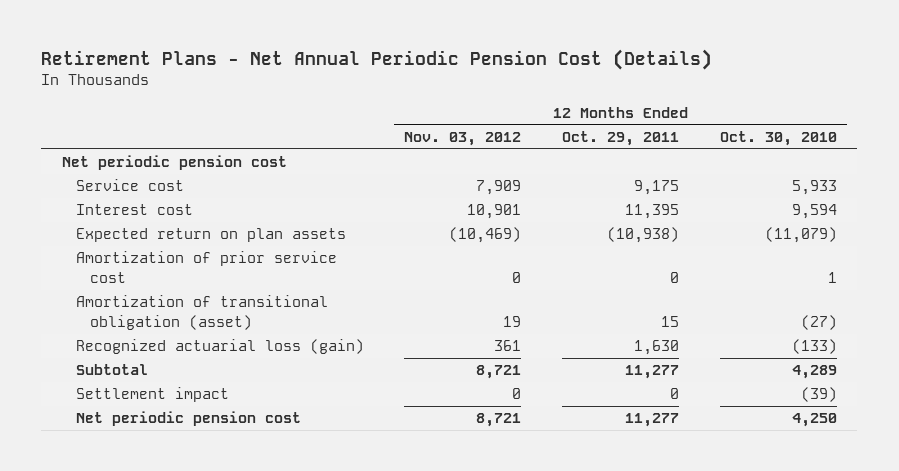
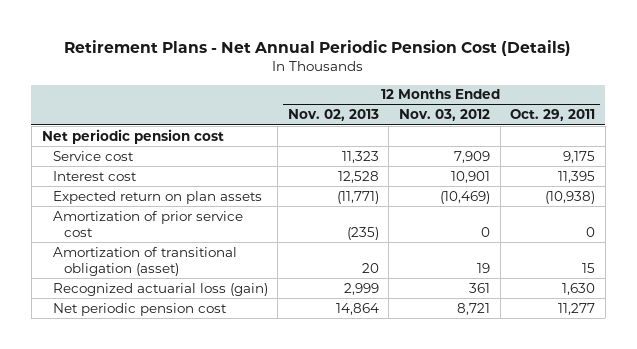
[719,130,837,146] Oct. 30, 2010 -> none
none -> [287,109,379,122] Nov. 02, 2013
[75,364,148,376] Subtotal -> none
[75,387,229,403] Settlement impact -> none

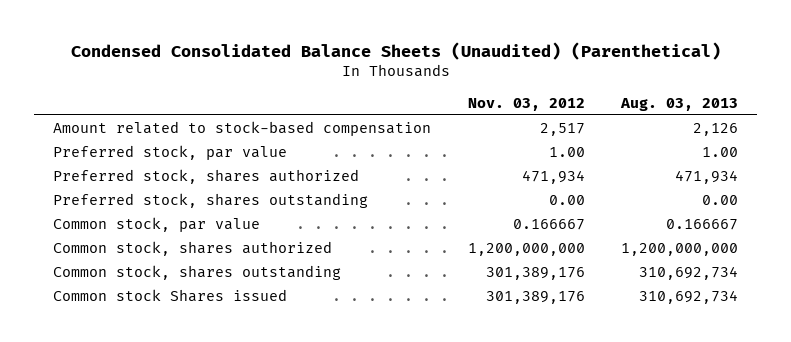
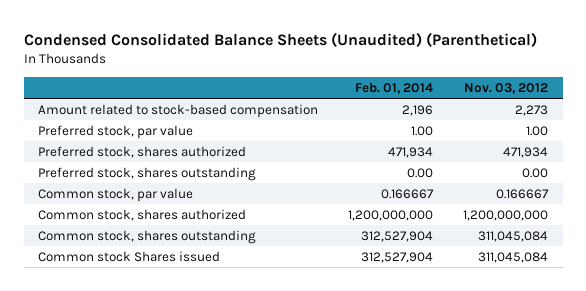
[620,97,739,111] Aug. 03, 2013 -> none
none -> [355,82,434,95] Feb. 01, 2014
[539,123,585,137] 2,517 -> [515,105,549,117] 2,273
[485,267,585,281] 301,389,176 -> [478,231,549,243] 311,045,084
[485,291,585,305] 301,389,176 -> [478,252,549,264] 311,045,084

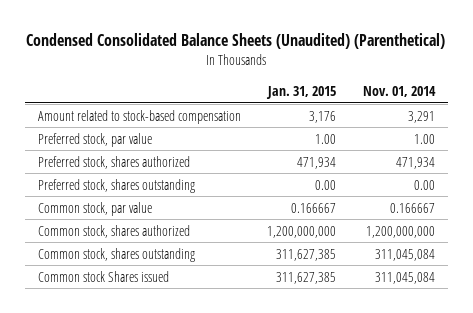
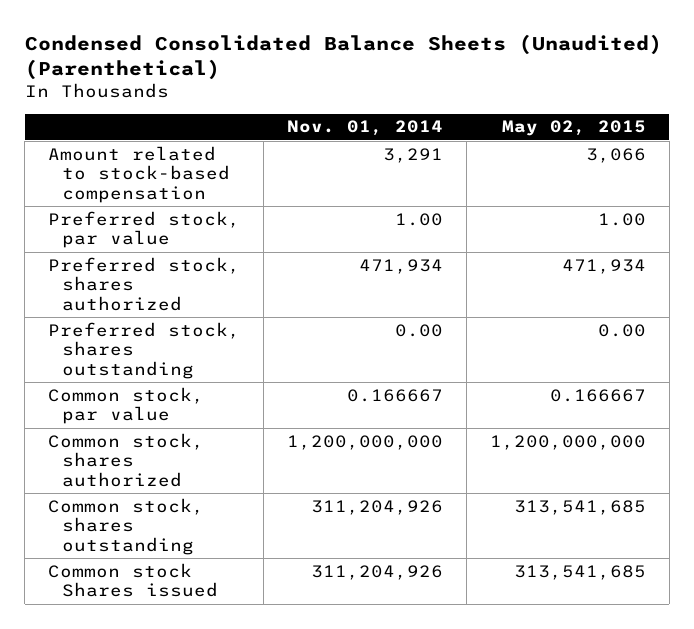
[266,86,337,100] Jan. 31, 2015 -> none
none -> [501,120,646,137] May 02, 2015
[375,248,436,261] 311,045,084 -> [311,499,444,515] 311,204,926
[375,271,436,284] 311,045,084 -> [311,564,444,580] 311,204,926

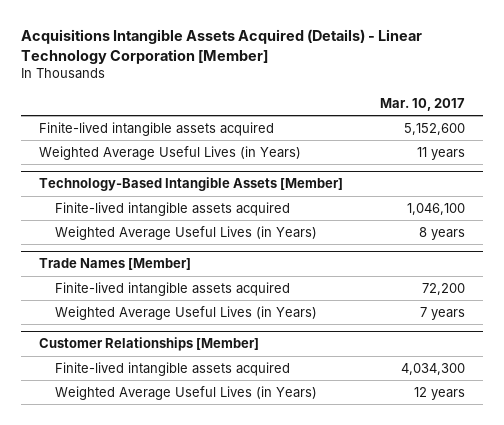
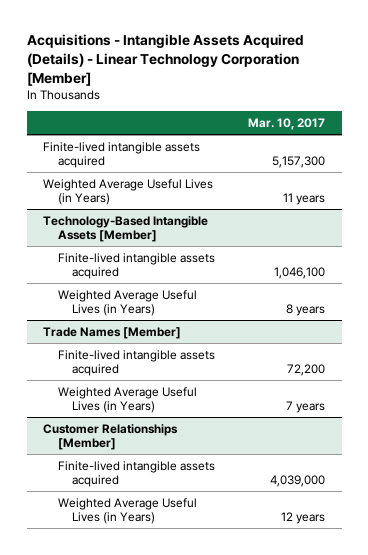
[21,28,423,64] Acquisitions Intangible Assets Acquired (Details) - Linear Technology Corporation [Member] -> [26,34,304,86] Acquisitions - Intangible Assets Acquired (Details) - Linear Technology Corporation [Member]
[404,122,466,135] 5,152,600 -> [272,156,326,169] 5,157,300
[401,362,466,375] 4,034,300 -> [270,475,326,488] 4,039,000

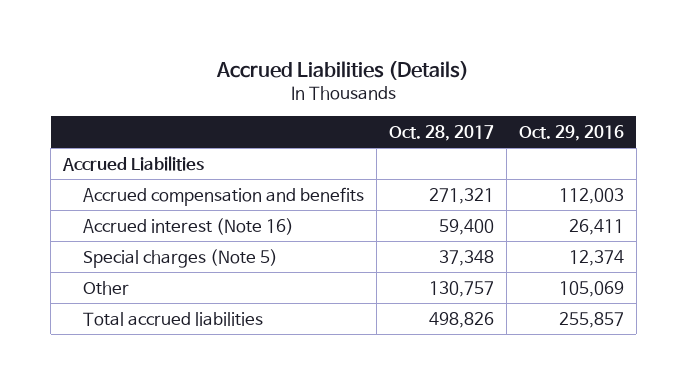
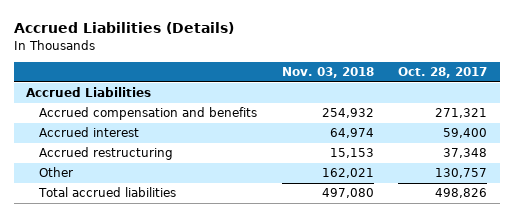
[518,124,624,141] Oct. 29, 2016 -> none
none -> [281,67,374,79] Nov. 03, 2018
[83,217,295,235] Accrued interest (Note 16) -> [39,127,140,138] Accrued interest
[83,248,279,268] Special charges (Note 5) -> [39,147,174,161] Accrued restructuring

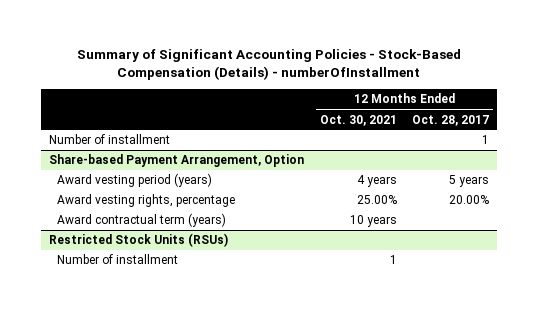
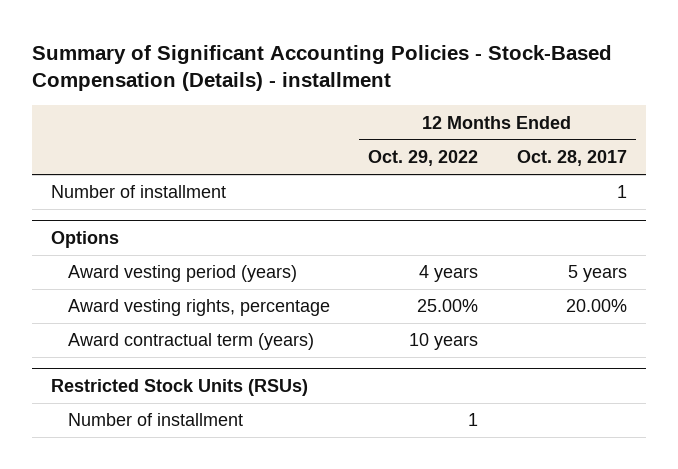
[77,48,462,81] Summary of Significant Accounting Policies - Stock-Based Compensation (Details) - numberOfInstallment -> [31,44,612,92] Summary of Significant Accounting Policies - Stock-Based Compensation (Details) - installment
[319,114,397,126] Oct. 30, 2021 -> none
none -> [368,150,479,167] Oct. 29, 2022
[48,154,304,168] Share-based Payment Arrangement, Option -> [50,230,119,248] Options

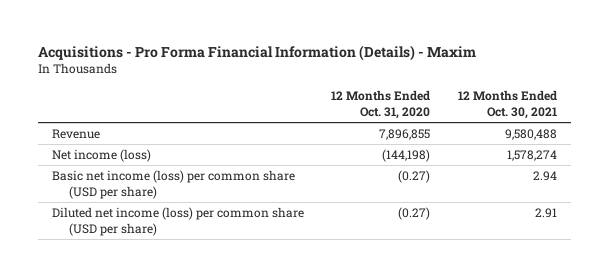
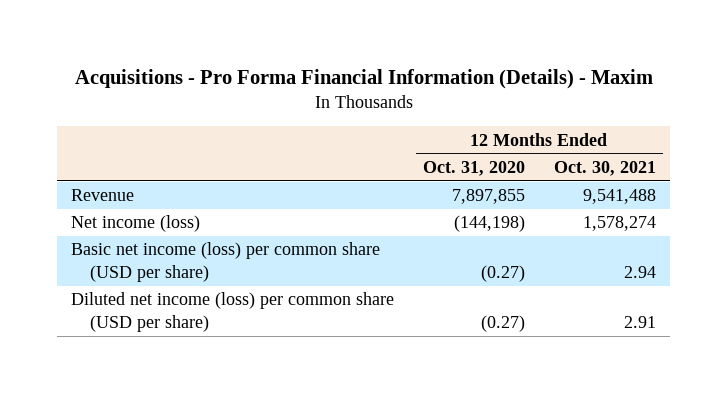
[379,128,431,140] 7,896,855 -> [452,189,526,205] 7,897,855
[504,128,557,140] 9,580,488 -> [582,189,656,205] 9,541,488

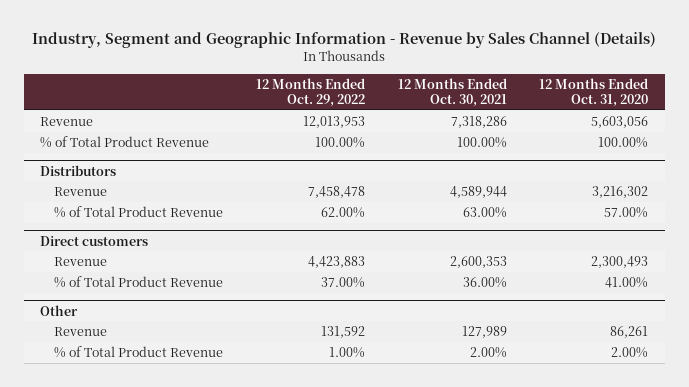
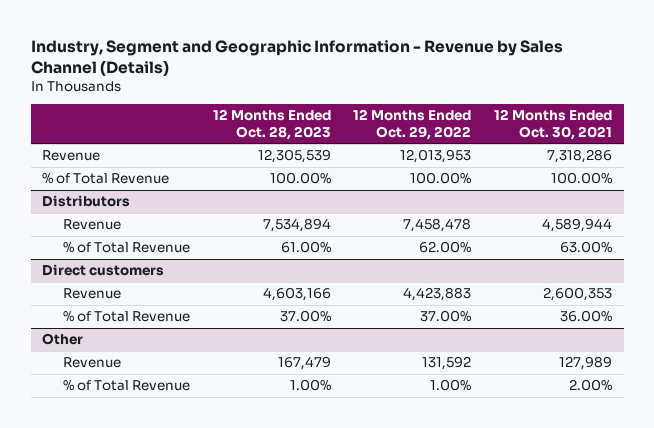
[539,77,649,107] 12 Months Ended Oct. 31, 2020 -> none
none -> [212,109,331,140] 12 Months Ended Oct. 28, 2023
[40,136,210,149] % of Total Product Revenue -> [42,173,170,185] % of Total Revenue
[54,206,224,219] % of Total Product Revenue -> [62,242,190,254] % of Total Revenue
[54,276,224,289] % of Total Product Revenue -> [62,311,190,323] % of Total Revenue
[54,346,224,359] % of Total Product Revenue -> [62,380,190,392] % of Total Revenue

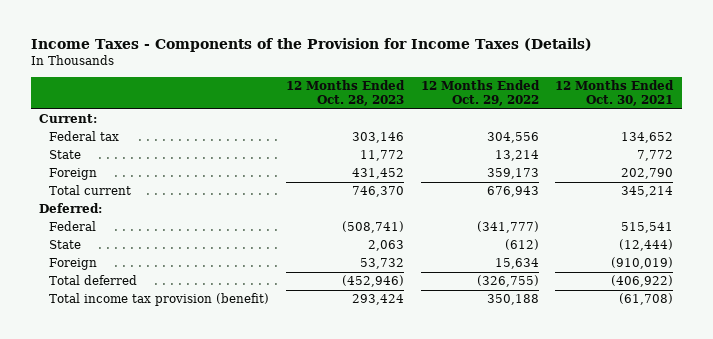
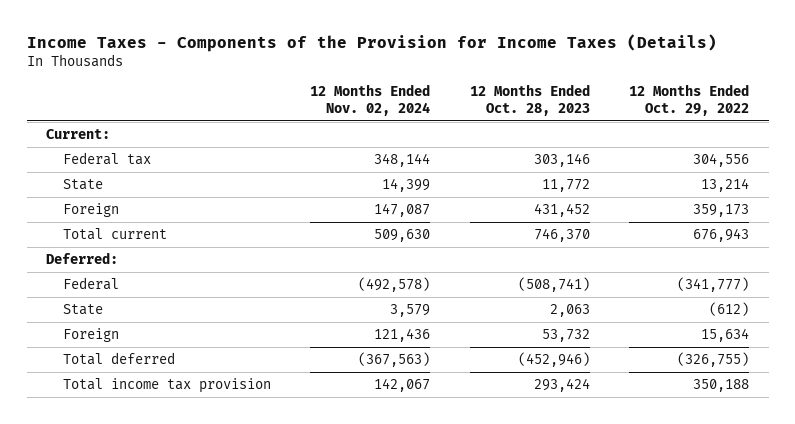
[555,80,675,107] 12 Months Ended Oct. 30, 2021 -> none
none -> [310,83,431,116] 12 Months Ended Nov. 02, 2024
[49,293,270,307] Total income tax provision (benefit) -> [63,378,272,394] Total income tax provision

